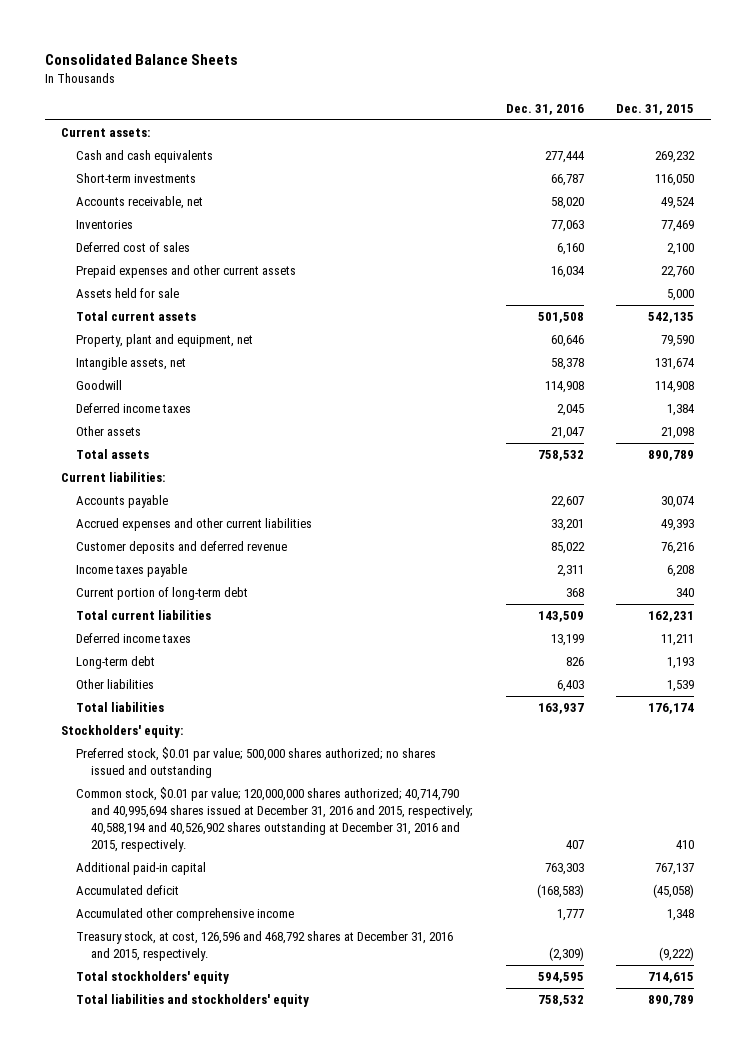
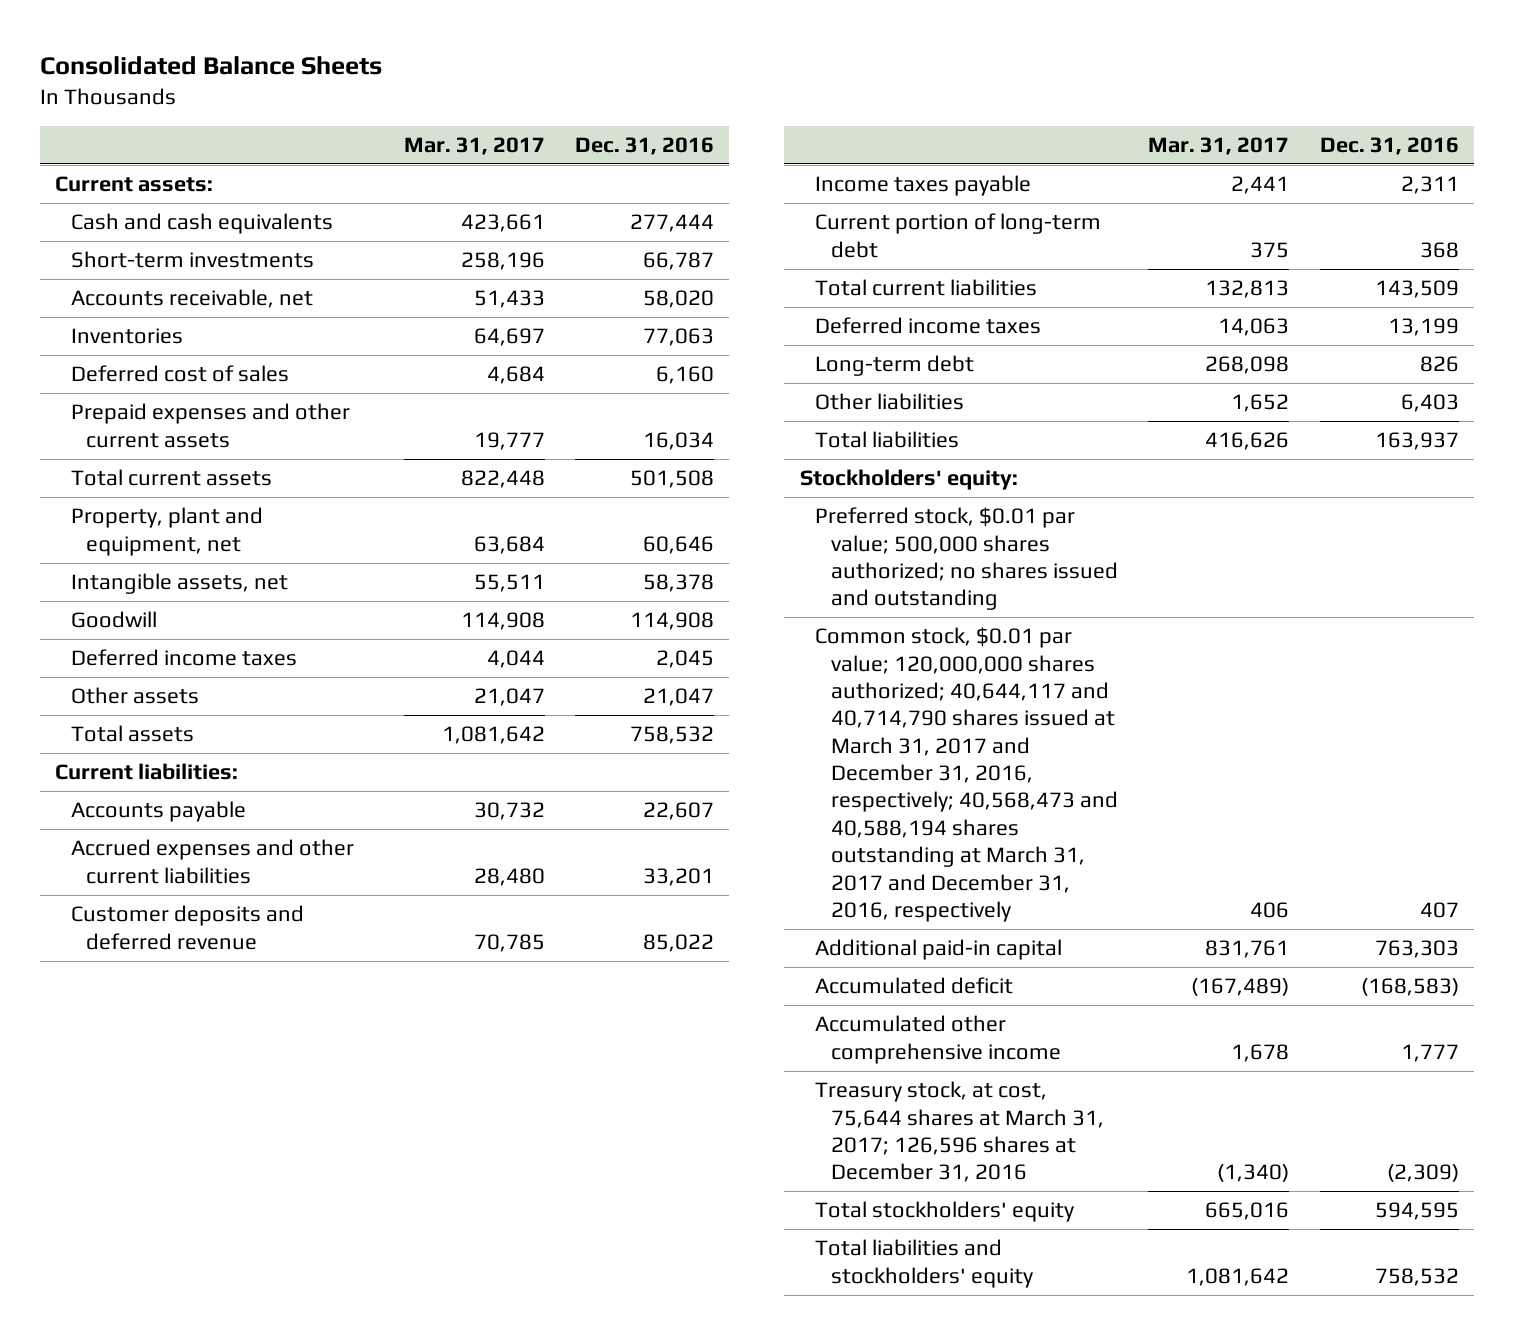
[616,103,695,115] Dec. 31, 2015 -> none
none -> [403,136,545,155] Mar. 31, 2017
[76,288,180,299] Assets held for sale -> none
[76,787,474,853] Common stock, $0.01 par value; 120,000,000 shares authorized; 40,714,790 and 40,995,694 shares issued at December 31, 2016 and 2015, respectively; 40,588,194 and 40,526,902 shares outstanding at December 31, 2016 and 2015, respectively. -> [815,627,1118,922] Common stock, $0.01 par value; 120,000,000 shares authorized; 40,644,117 and 40,714,790 shares issued at March 31, 2017 and December 31, 2016, respectively; 40,568,473 and 40,588,194 shares outstanding at March 31, 2017 and December 31, 2016, respectively
[76,931,454,962] Treasury stock, at cost, 126,596 and 468,792 shares at December 31, 2016 and 2015, respectively. -> [815,1081,1104,1183] Treasury stock, at cost, 75,644 shares at March 31, 2017; 126,596 shares at December 31, 2016

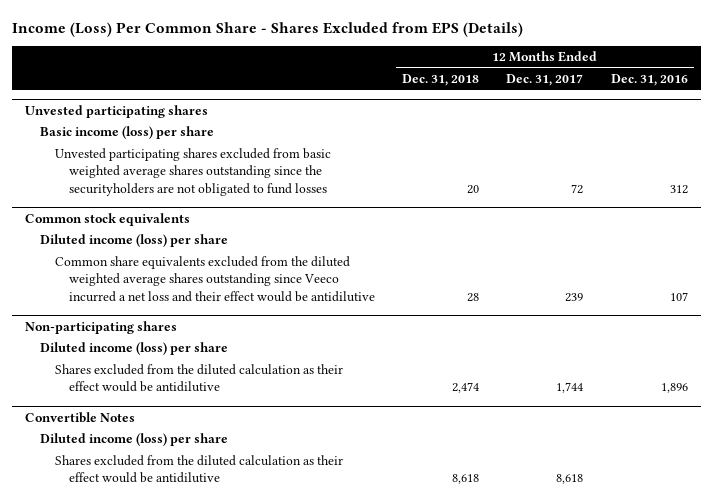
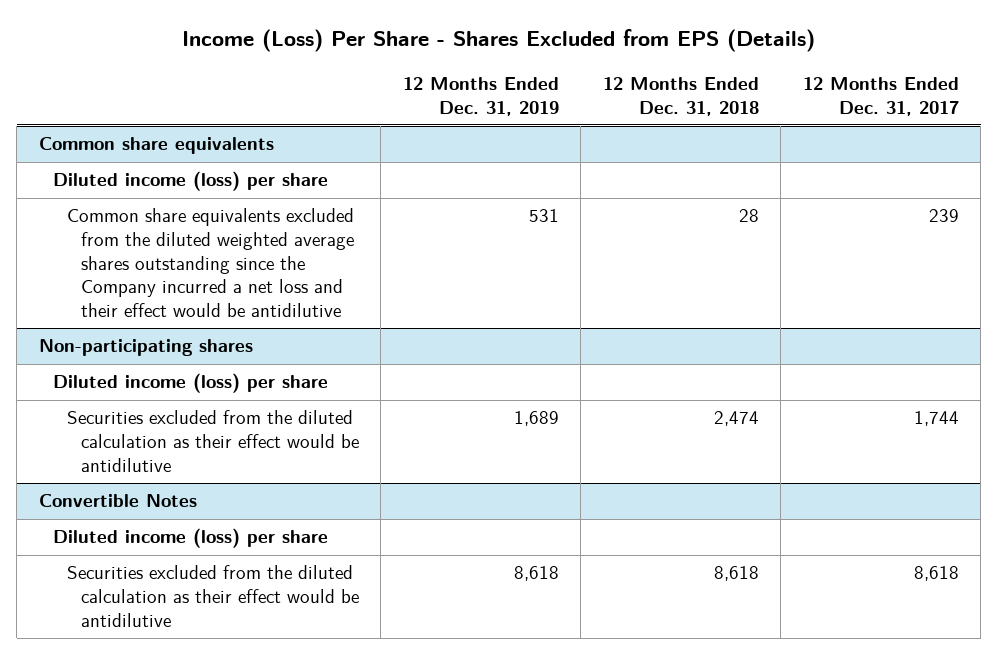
[11,21,523,37] Income (Loss) Per Common Share - Shares Excluded from EPS (Details) -> [181,29,815,53] Income (Loss) Per Share - Shares Excluded from EPS (Details)
[610,74,688,87] Dec. 31, 2016 -> none
none -> [402,76,559,116] 12 Months Ended Dec. 31, 2019
[25,104,209,118] Unvested participating shares -> none
[39,126,214,140] Basic income (loss) per share -> none
[54,148,331,196] Unvested participating shares excluded from basic weighted average shares outstanding since the securityholders are not obligated to fund losses -> none
[25,212,191,226] Common stock equivalents -> [38,137,274,155] Common share equivalents
[54,256,376,302] Common share equivalents excluded from the diluted weighted average shares outstanding since Veeco incurred a net loss and their effect would be antidilutive -> [66,208,354,317] Common share equivalents excluded from the diluted weighted average shares outstanding since the Company incurred a net loss and their effect would be antidilutive
[54,364,343,393] Shares excluded from the diluted calculation as their effect would be antidilutive -> [66,410,359,472] Securities excluded from the diluted calculation as their effect would be antidilutive
[54,455,343,484] Shares excluded from the diluted calculation as their effect would be antidilutive -> [66,565,359,627] Securities excluded from the diluted calculation as their effect would be antidilutive

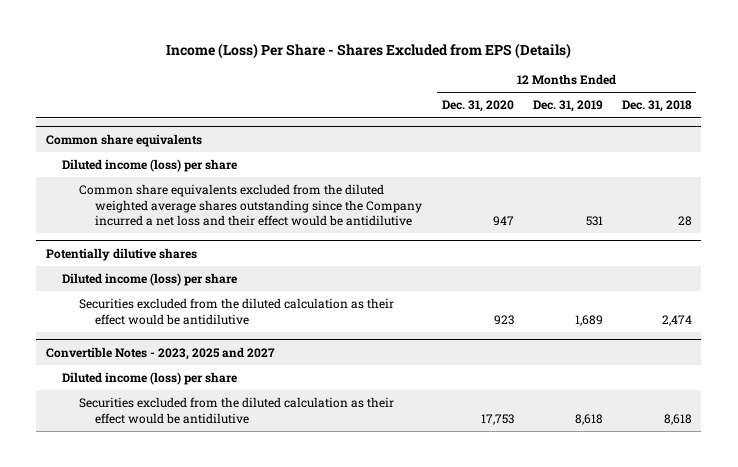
[802,76,959,116] 12 Months Ended Dec. 31, 2017 -> none
none -> [441,100,514,113] Dec. 31, 2020
[38,339,253,357] Non-participating shares -> none
none -> [45,247,197,261] Potentially dilutive shares
[38,494,197,508] Convertible Notes -> [45,346,275,360] Convertible Notes - 2023, 2025 and 2027

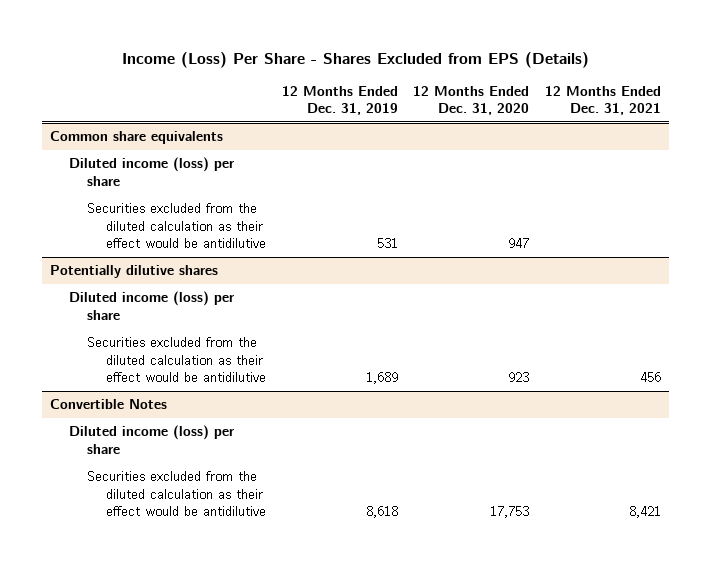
[621,100,692,113] Dec. 31, 2018 -> none
none -> [545,85,662,116] 12 Months Ended Dec. 31, 2021
[78,183,423,227] Common share equivalents excluded from the diluted weighted average shares outstanding since the Company incurred a net loss and their effect would be antidilutive -> [87,203,266,249] Securities excluded from the diluted calculation as their effect would be antidilutive
[45,346,275,360] Convertible Notes - 2023, 2025 and 2027 -> [49,399,167,410] Convertible Notes

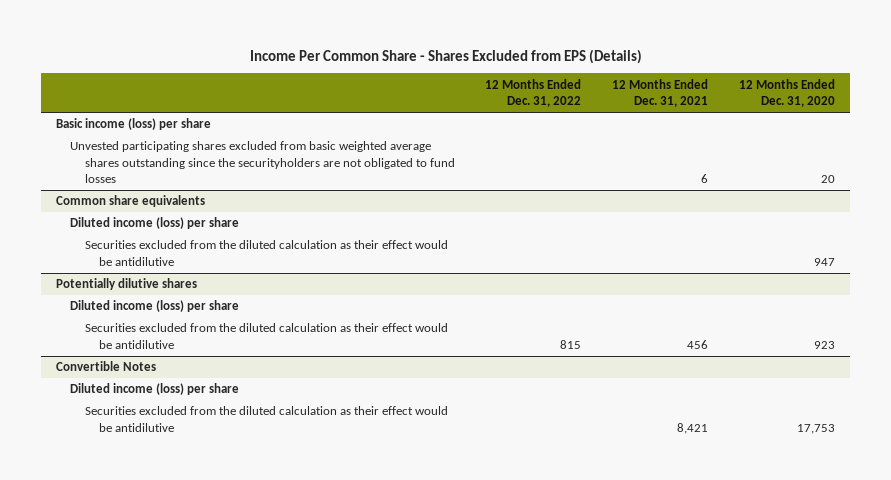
[121,51,589,68] Income (Loss) Per Share - Shares Excluded from EPS (Details) -> [249,48,642,64] Income Per Common Share - Shares Excluded from EPS (Details)
[281,85,398,116] 12 Months Ended Dec. 31, 2019 -> none
none -> [485,78,582,108] 12 Months Ended Dec. 31, 2022
none -> [55,118,211,131] Basic income (loss) per share
none -> [70,141,455,184] Unvested participating shares excluded from basic weighted average shares outstanding since the securityholders are not obligated to fund losses

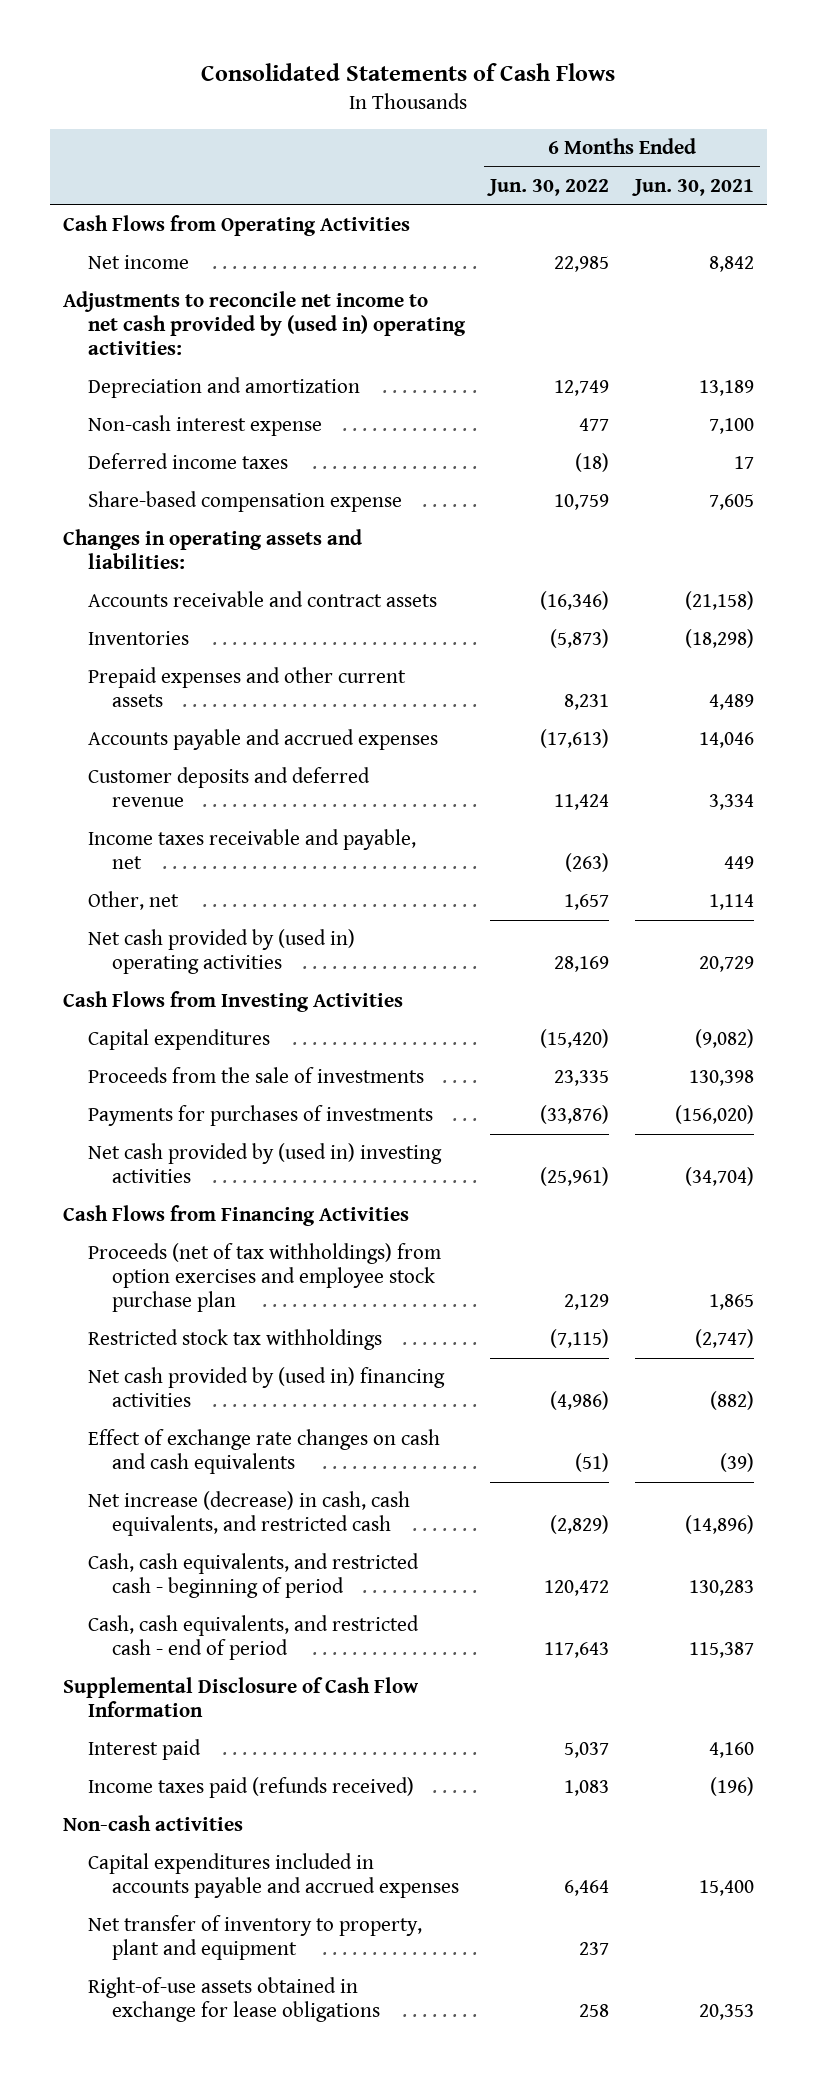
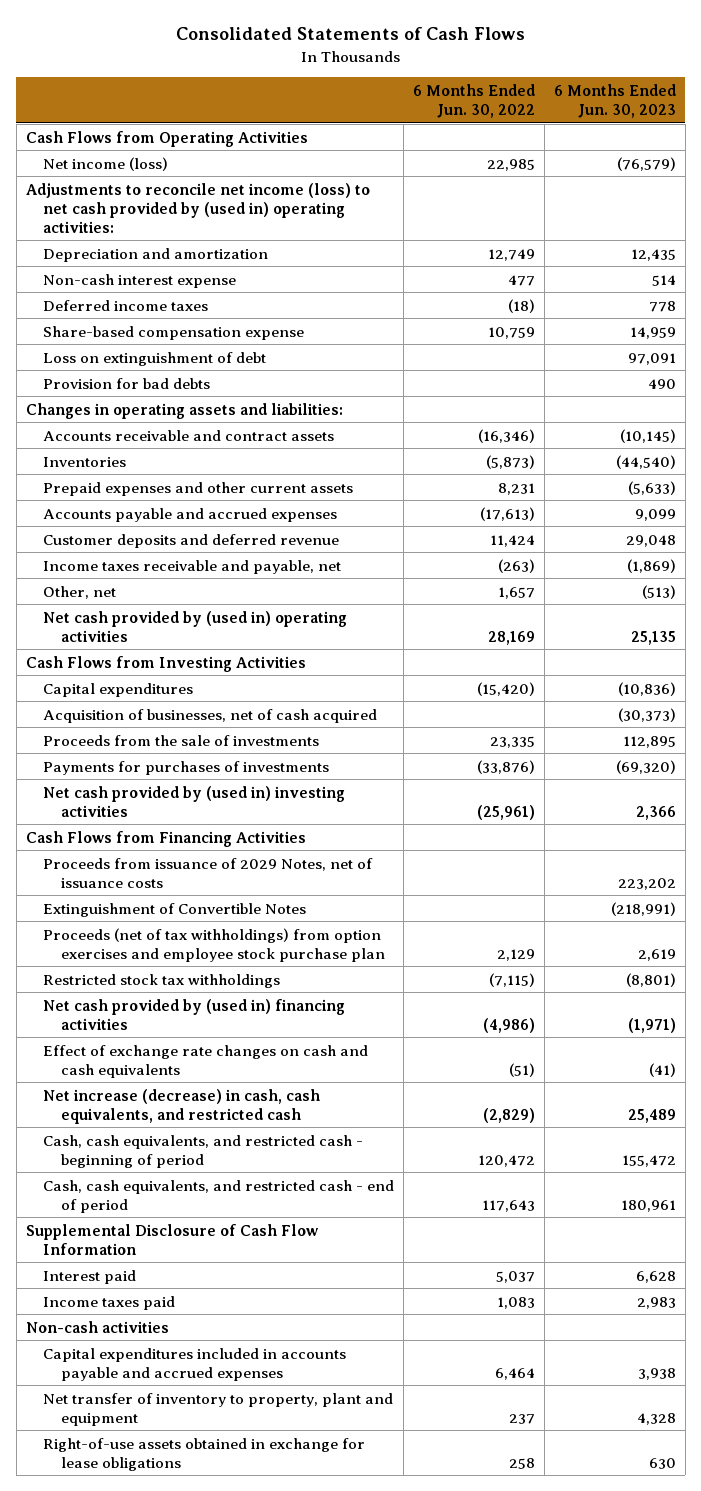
[631,179,754,197] Jun. 30, 2021 -> none
none -> [553,83,676,118] 6 Months Ended Jun. 30, 2023
[87,255,189,270] Net income -> [43,156,169,171] Net income (loss)
[62,291,466,355] Adjustments to reconcile net income to net cash provided by (used in) operating activities: -> [25,182,370,233] Adjustments to reconcile net income (loss) to net cash provided by (used in) operating activities:
none -> [43,351,267,366] Loss on extinguishment of debt
none -> [43,377,211,389] Provision for bad debts
none -> [43,708,378,723] Acquisition of businesses, net of cash acquired
none -> [43,857,374,888] Proceeds from issuance of 2029 Notes, net of issuance costs
none -> [43,902,307,917] Extinguishment of Convertible Notes
[87,1777,414,1799] Income taxes paid (refunds received) -> [43,1295,176,1310] Income taxes paid

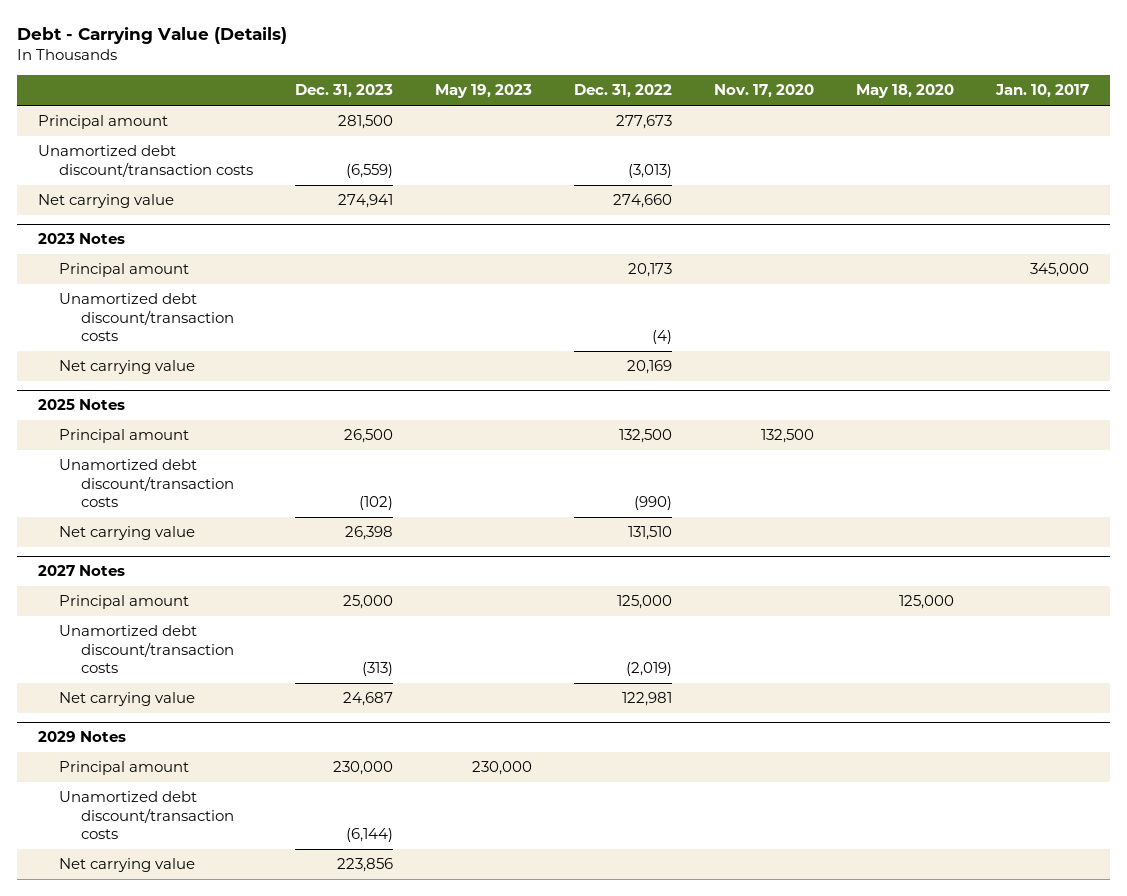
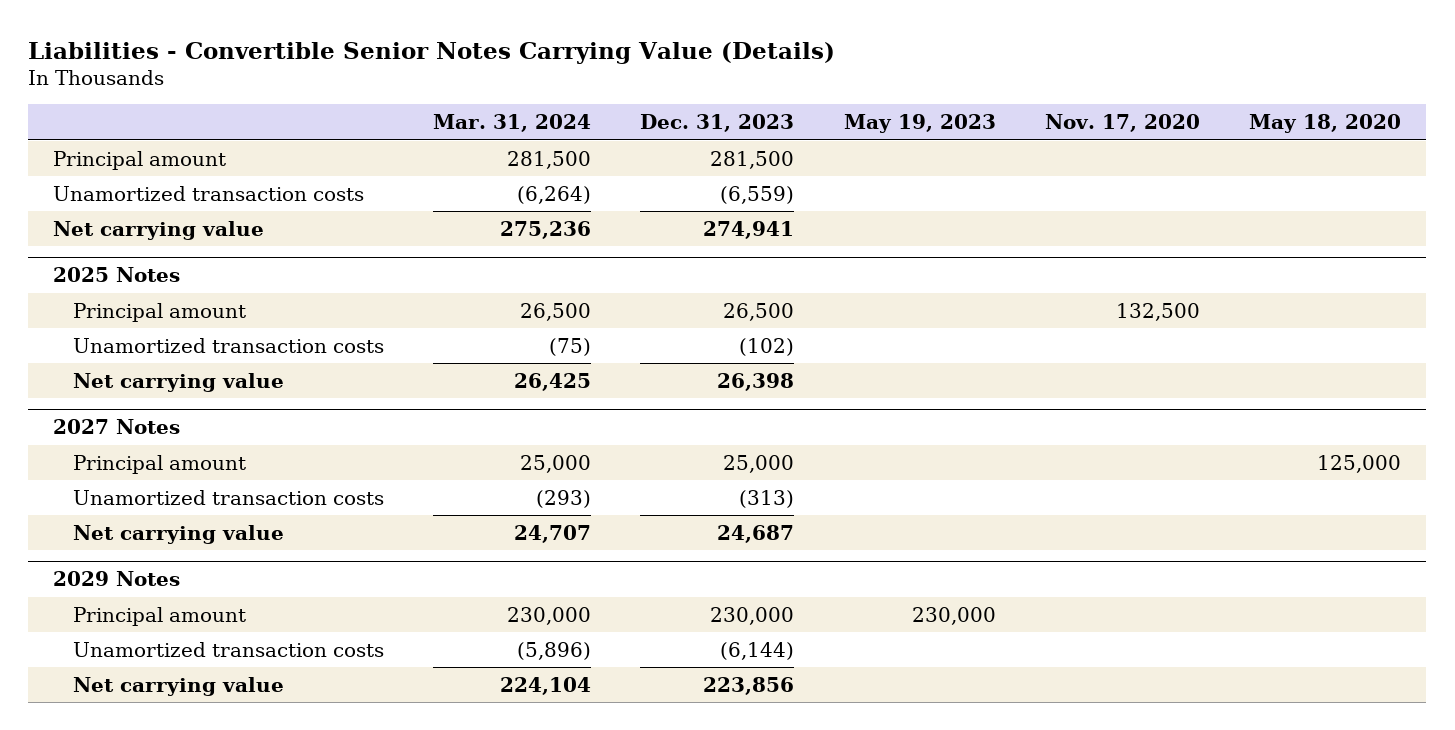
[17,27,288,45] Debt - Carrying Value (Details) -> [28,41,836,64] Liabilities - Convertible Senior Notes Carrying Value (Details)
[574,84,673,99] Dec. 31, 2022 -> none
[994,84,1089,99] Jan. 10, 2017 -> none
none -> [432,114,591,133] Mar. 31, 2024
[38,145,254,177] Unamortized debt discount/transaction costs -> [53,185,365,201] Unamortized transaction costs
[38,233,126,245] 2023 Notes -> none
[59,263,190,278] Principal amount -> none
[59,293,234,342] Unamortized debt discount/transaction costs -> none
[59,360,196,375] Net carrying value -> none
[59,459,234,508] Unamortized debt discount/transaction costs -> [72,337,384,353] Unamortized transaction costs
[59,625,234,674] Unamortized debt discount/transaction costs -> [72,489,384,505] Unamortized transaction costs
[59,791,234,840] Unamortized debt discount/transaction costs -> [72,641,384,657] Unamortized transaction costs

